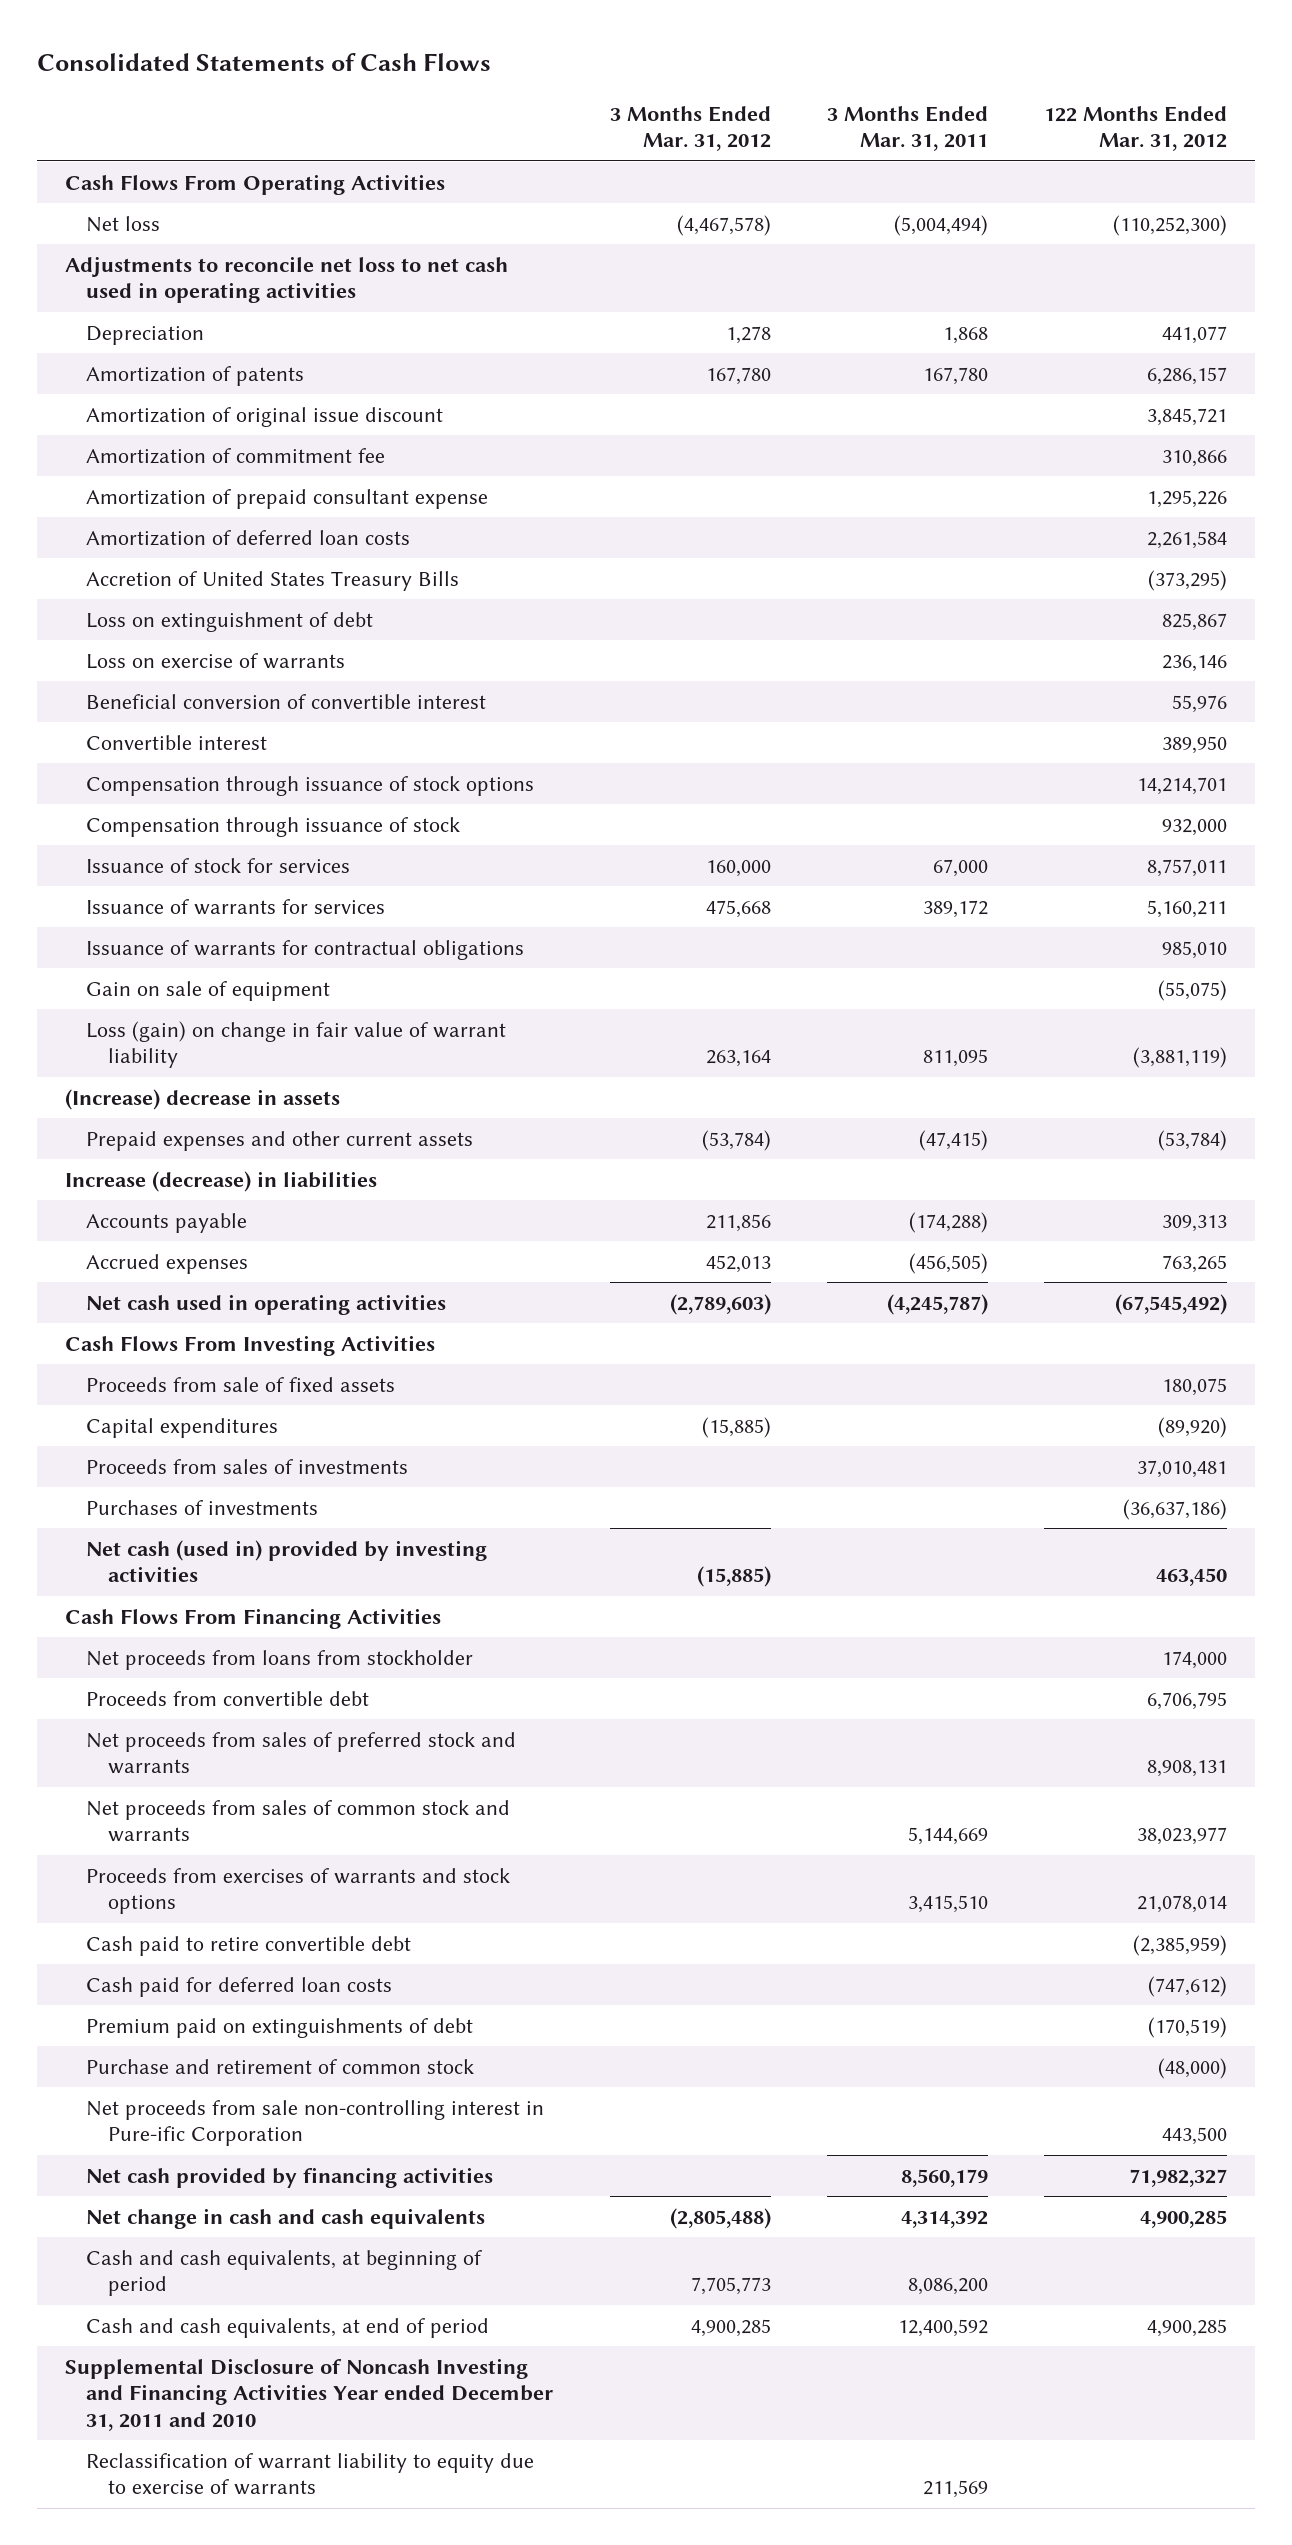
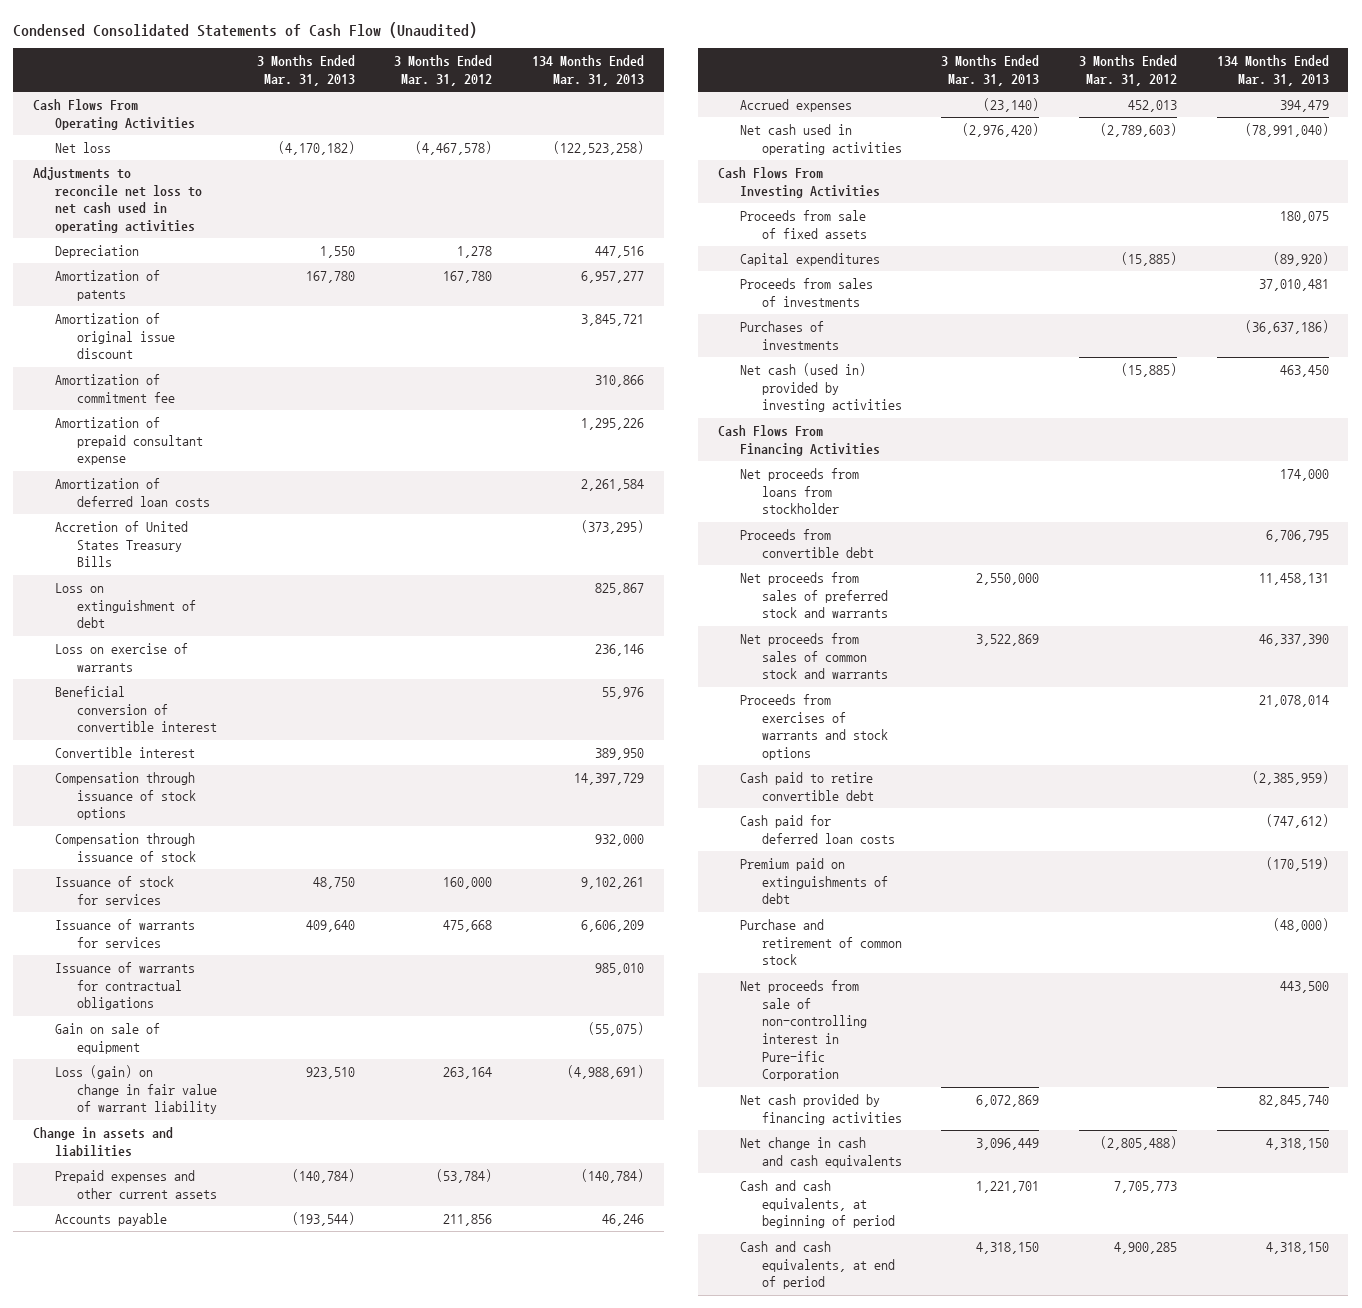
[36,52,491,71] Consolidated Statements of Cash Flows -> [13,21,478,38] Condensed Consolidated Statements of Cash Flow (Unaudited)
[826,105,988,152] 3 Months Ended Mar. 31, 2011 -> none
[1044,105,1228,152] 122 Months Ended Mar. 31, 2012 -> none
none -> [256,55,355,86] 3 Months Ended Mar. 31, 2013
none -> [531,55,644,86] 134 Months Ended Mar. 31, 2013
[64,1088,340,1110] (Increase) decrease in assets -> none
none -> [33,1127,174,1157] Change in assets and liabilities
[64,1170,377,1192] Increase (decrease) in liabilities -> none
[86,2099,545,2147] Net proceeds from sale non-controlling interest in Pure-ific Corporation -> [739,980,867,1082] Net proceeds from sale of non-controlling interest in Pure-ific Corporation
[64,2357,554,2431] Supplemental Disclosure of Noncash Investing and Financing Activities Year ended December 31, 2011 and 2010 -> none
[86,2452,535,2496] Reclassification of warrant liability to equity due to exercise of warrants -> none

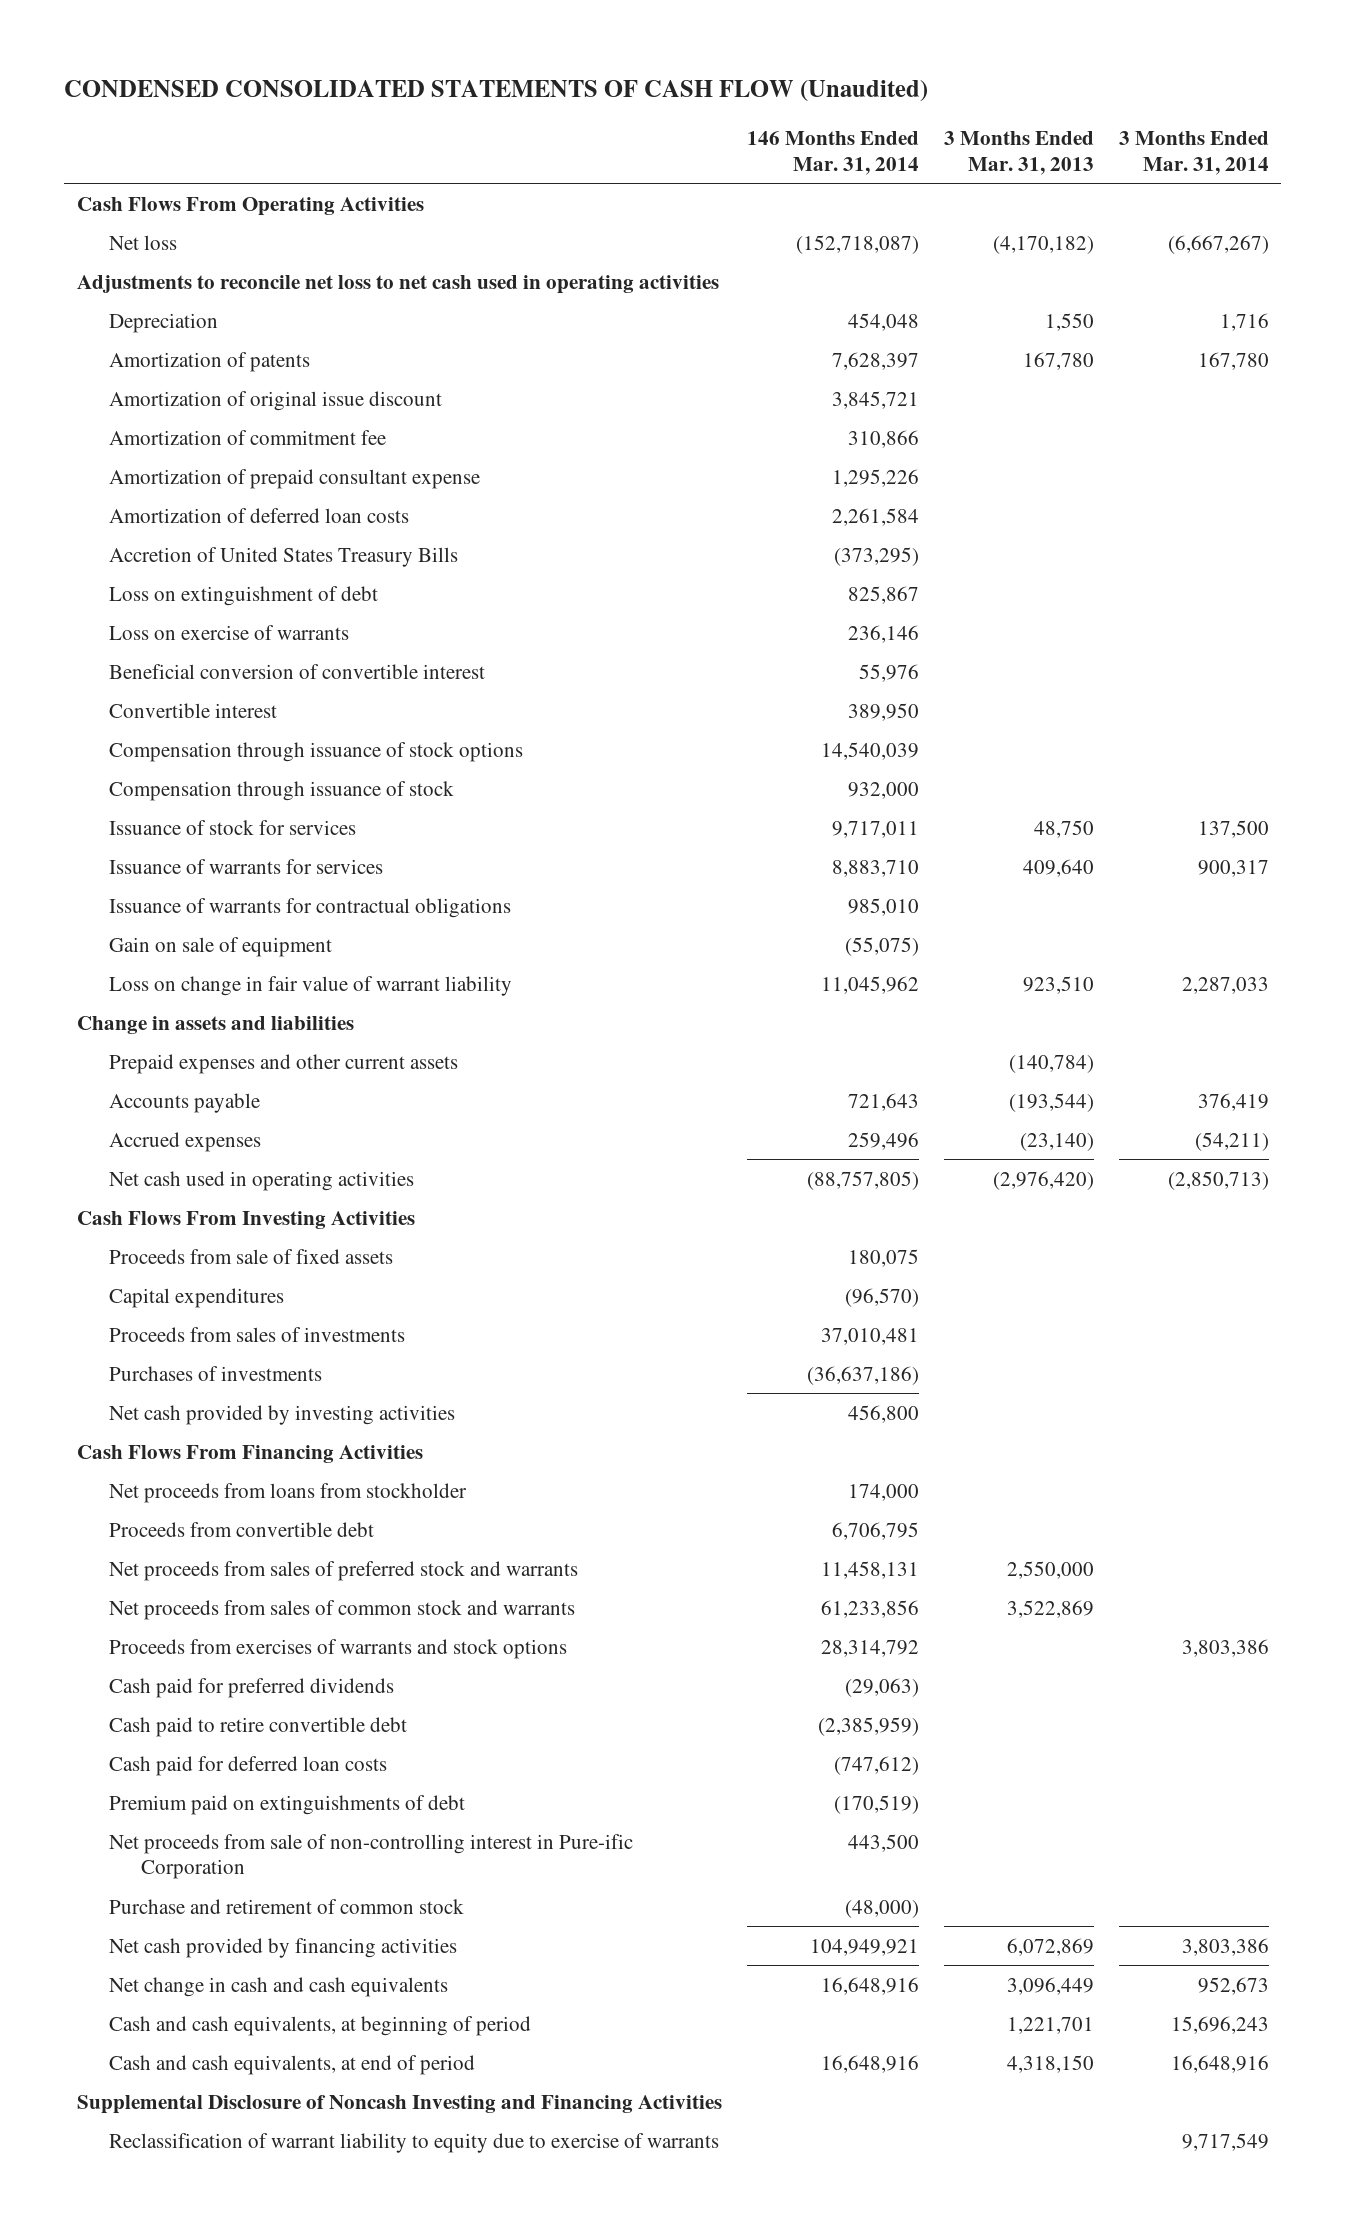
[13,21,478,38] Condensed Consolidated Statements of Cash Flow (Unaudited) -> [64,80,929,103] CONDENSED CONSOLIDATED STATEMENTS OF CASH FLOW (Unaudited)
[394,55,493,86] 3 Months Ended Mar. 31, 2012 -> none
[531,55,644,86] 134 Months Ended Mar. 31, 2013 -> none
none -> [746,130,919,175] 146 Months Ended Mar. 31, 2014
none -> [1118,130,1269,175] 3 Months Ended Mar. 31, 2014
[55,1065,217,1115] Loss (gain) on change in fair value of warrant liability -> [108,975,512,996] Loss on change in fair value of warrant liability
[739,363,902,413] Net cash (used in) provided by investing activities -> [108,1404,455,1425] Net cash provided by investing activities
none -> [108,1677,394,1698] Cash paid for preferred dividends
[739,919,902,966] Purchase and retirement of common stock -> [108,1898,464,1914] Purchase and retirement of common stock
none -> [76,2094,722,2114] Supplemental Disclosure of Noncash Investing and Financing Activities
none -> [108,2132,719,2153] Reclassification of warrant liability to equity due to exercise of warrants

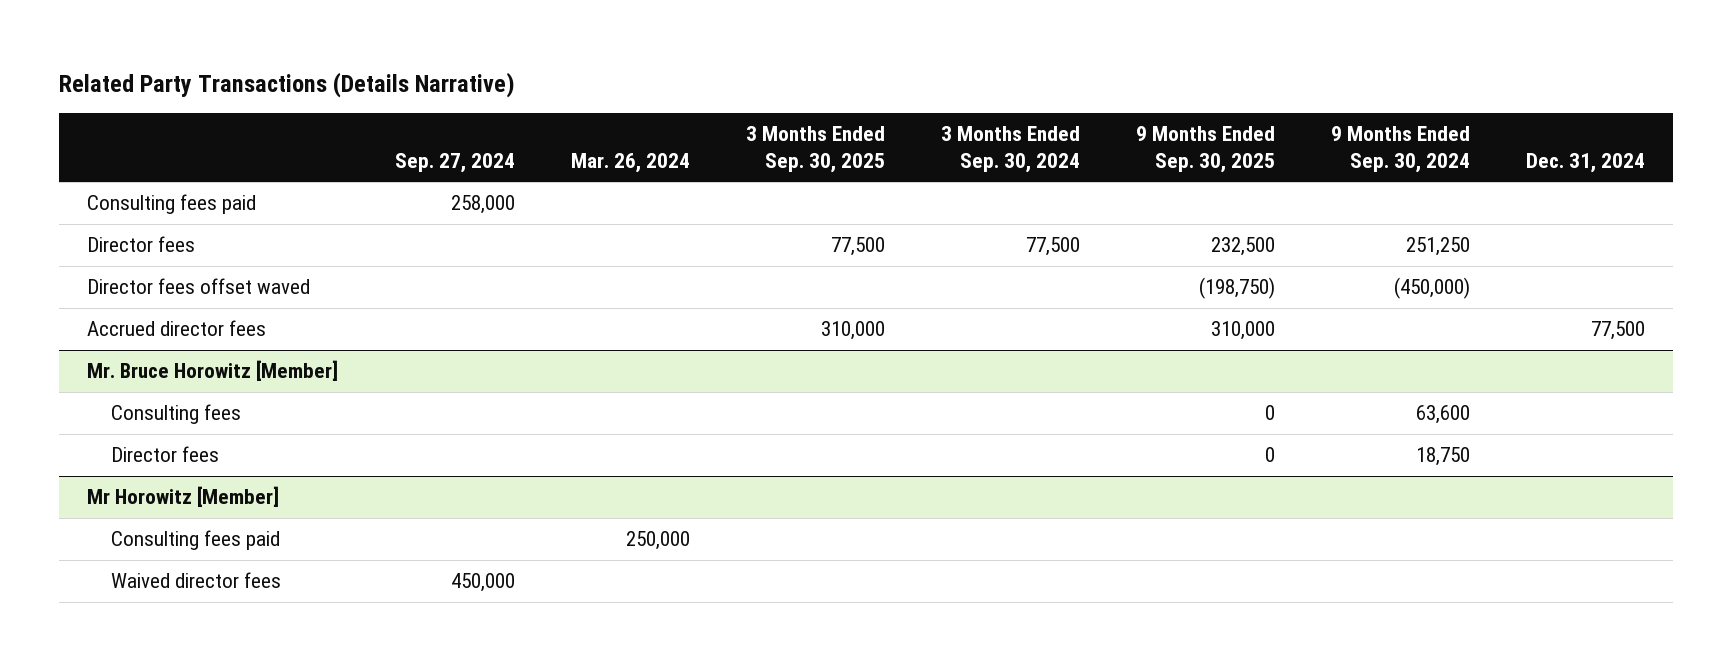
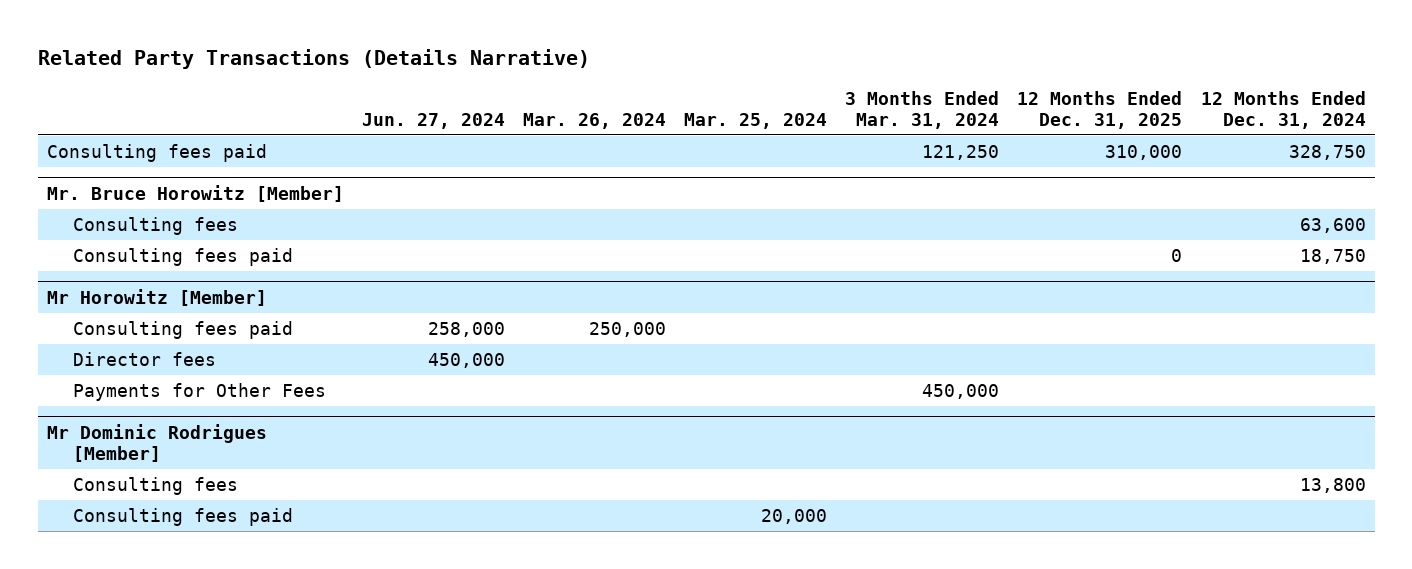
[394,152,515,173] Sep. 27, 2024 -> none
[745,126,885,173] 3 Months Ended Sep. 30, 2025 -> none
[940,126,1080,173] 3 Months Ended Sep. 30, 2024 -> none
[1136,126,1276,173] 9 Months Ended Sep. 30, 2025 -> none
[1331,126,1471,173] 9 Months Ended Sep. 30, 2024 -> none
[1526,152,1646,173] Dec. 31, 2024 -> none
none -> [361,112,505,129] Jun. 27, 2024
none -> [684,112,828,129] Mar. 25, 2024
none -> [845,90,1000,129] 3 Months Ended Mar. 31, 2024
none -> [1017,90,1183,129] 12 Months Ended Dec. 31, 2025
none -> [1200,90,1366,129] 12 Months Ended Dec. 31, 2024
[87,236,196,253] Director fees -> none
[87,278,311,295] Director fees offset waved -> none
[87,320,267,337] Accrued director fees -> none
[110,446,219,463] Director fees -> [72,248,293,267] Consulting fees paid
[110,572,281,589] Waived director fees -> [72,352,216,367] Director fees
none -> [72,383,326,402] Payments for Other Fees
none -> [46,423,267,462] Mr Dominic Rodrigues [Member]
none -> [72,477,238,496] Consulting fees
none -> [72,508,293,527] Consulting fees paid

